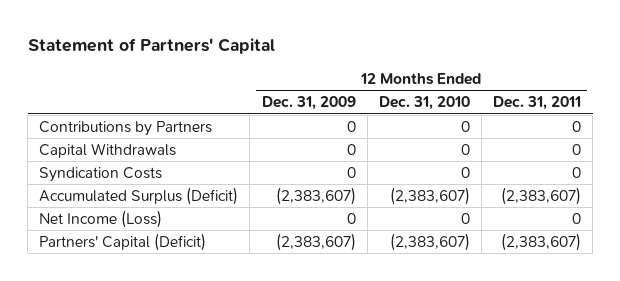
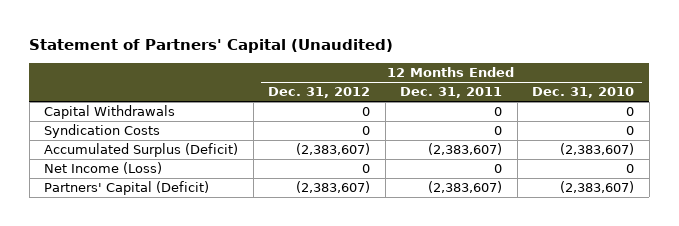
[27,38,275,55] Statement of Partners' Capital -> [29,38,394,53] Statement of Partners' Capital (Unaudited)
[261,96,356,111] Dec. 31, 2009 -> none
none -> [268,87,371,99] Dec. 31, 2012
[39,120,213,136] Contributions by Partners -> none

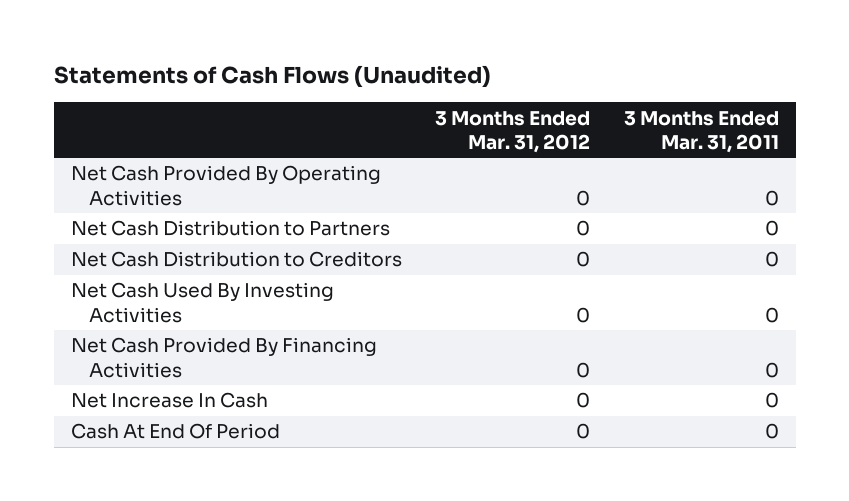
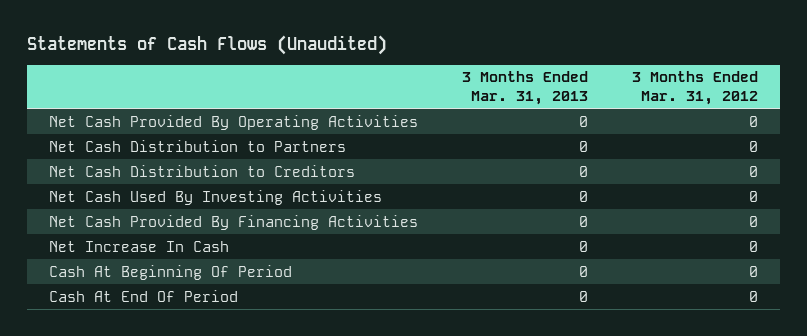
[623,110,779,154] 3 Months Ended Mar. 31, 2011 -> none
none -> [461,71,588,105] 3 Months Ended Mar. 31, 2013
none -> [48,264,292,280] Cash At Beginning Of Period

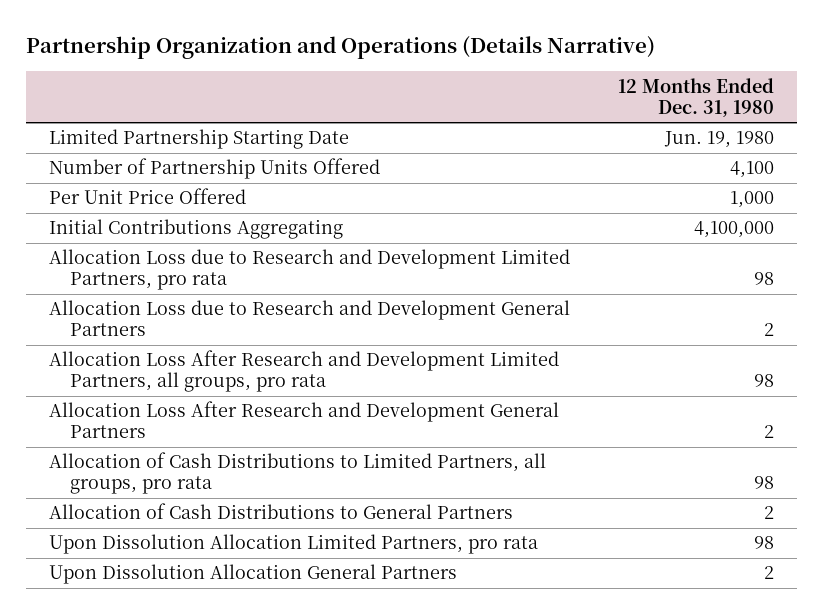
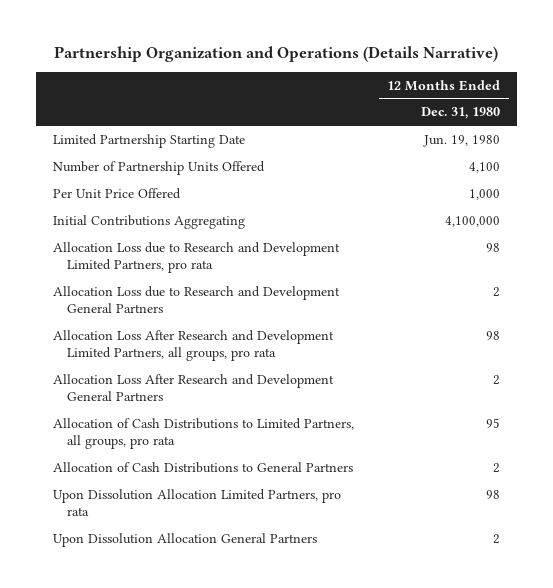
[753,476,774,490] 98 -> [486,417,501,428] 95

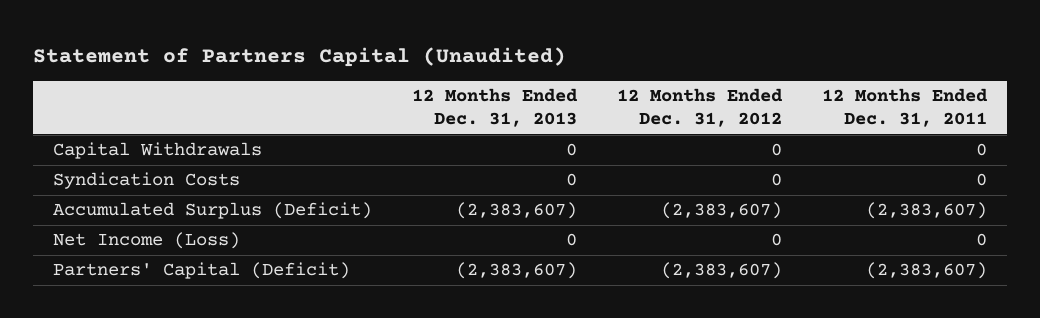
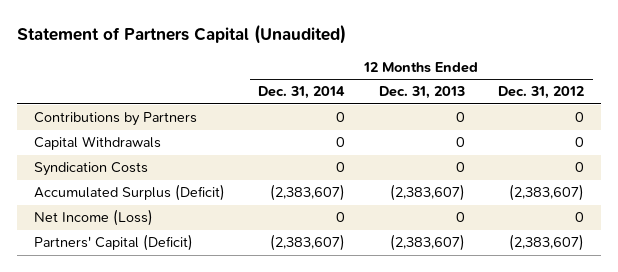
[821,88,988,128] 12 Months Ended Dec. 31, 2011 -> none
none -> [258,86,346,100] Dec. 31, 2014
none -> [33,112,197,127] Contributions by Partners

